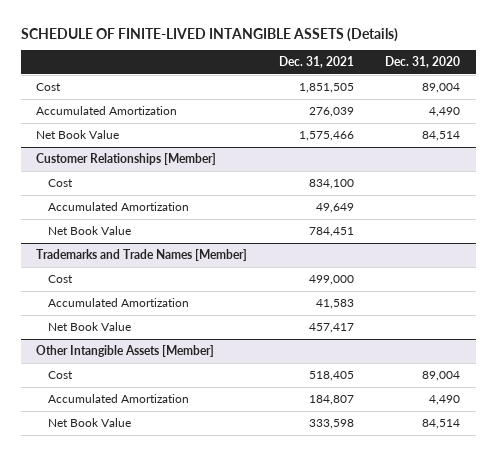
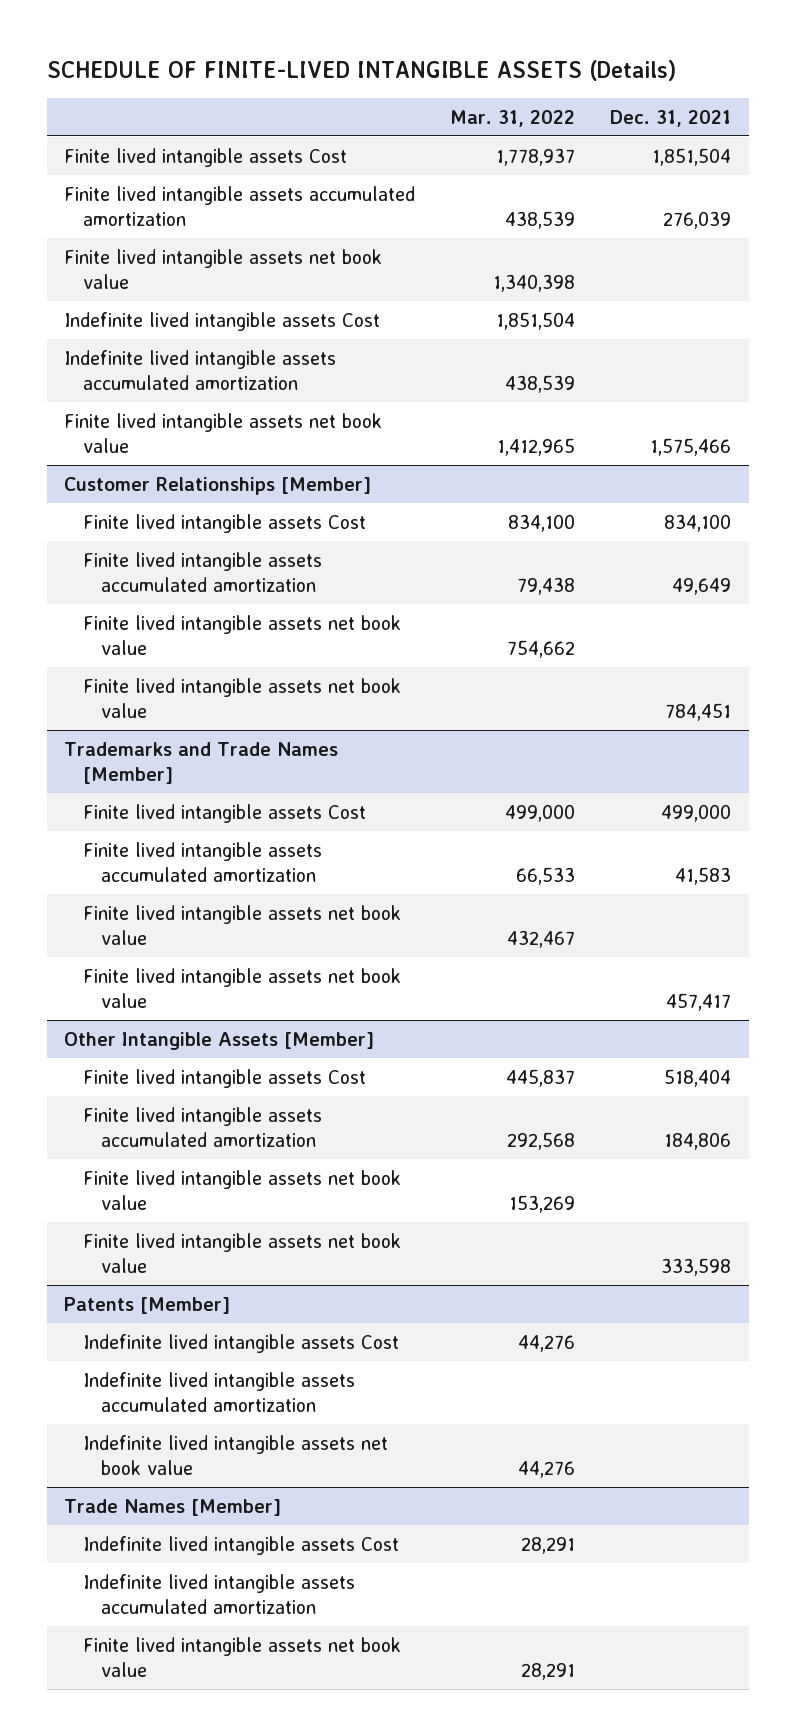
[385,56,461,69] Dec. 31, 2020 -> none
none -> [450,109,576,127] Mar. 31, 2022
[36,82,62,91] Cost -> [64,147,348,167] Finite lived intangible assets Cost
[298,82,354,93] 1,851,505 -> [652,147,732,166] 1,851,504
[36,105,178,115] Accumulated Amortization -> [64,185,416,227] Finite lived intangible assets accumulated amortization
none -> [64,248,383,290] Finite lived intangible assets net book value
none -> [64,311,381,331] Indefinite lived intangible assets Cost
none -> [64,349,337,391] Indefinite lived intangible assets accumulated amortization
[36,129,120,139] Net Book Value -> [64,412,383,454] Finite lived intangible assets net book value
[48,178,74,187] Cost -> [82,513,366,533] Finite lived intangible assets Cost
[48,201,190,211] Accumulated Amortization -> [82,551,322,593] Finite lived intangible assets accumulated amortization
none -> [82,614,401,656] Finite lived intangible assets net book value
[48,225,132,235] Net Book Value -> [82,677,401,719] Finite lived intangible assets net book value
[48,274,74,283] Cost -> [82,803,366,823] Finite lived intangible assets Cost
[48,297,190,307] Accumulated Amortization -> [82,841,322,883] Finite lived intangible assets accumulated amortization
none -> [82,904,401,946] Finite lived intangible assets net book value
[48,321,132,331] Net Book Value -> [82,967,401,1009] Finite lived intangible assets net book value
[48,370,74,379] Cost -> [82,1068,366,1088] Finite lived intangible assets Cost
[308,370,354,381] 518,405 -> [664,1068,732,1087] 518,404
[48,393,190,403] Accumulated Amortization -> [82,1106,322,1148] Finite lived intangible assets accumulated amortization
[308,394,354,405] 184,807 -> [664,1132,732,1151] 184,806
none -> [82,1169,401,1211] Finite lived intangible assets net book value
[48,417,132,427] Net Book Value -> [82,1232,401,1274] Finite lived intangible assets net book value
none -> [64,1296,231,1314] Patents [Member]
none -> [82,1333,399,1353] Indefinite lived intangible assets Cost
none -> [82,1371,355,1413] Indefinite lived intangible assets accumulated amortization
none -> [82,1434,388,1476] Indefinite lived intangible assets net book value
none -> [64,1498,282,1516] Trade Names [Member]
none -> [82,1535,399,1555] Indefinite lived intangible assets Cost
none -> [82,1573,355,1615] Indefinite lived intangible assets accumulated amortization
none -> [82,1636,401,1678] Finite lived intangible assets net book value

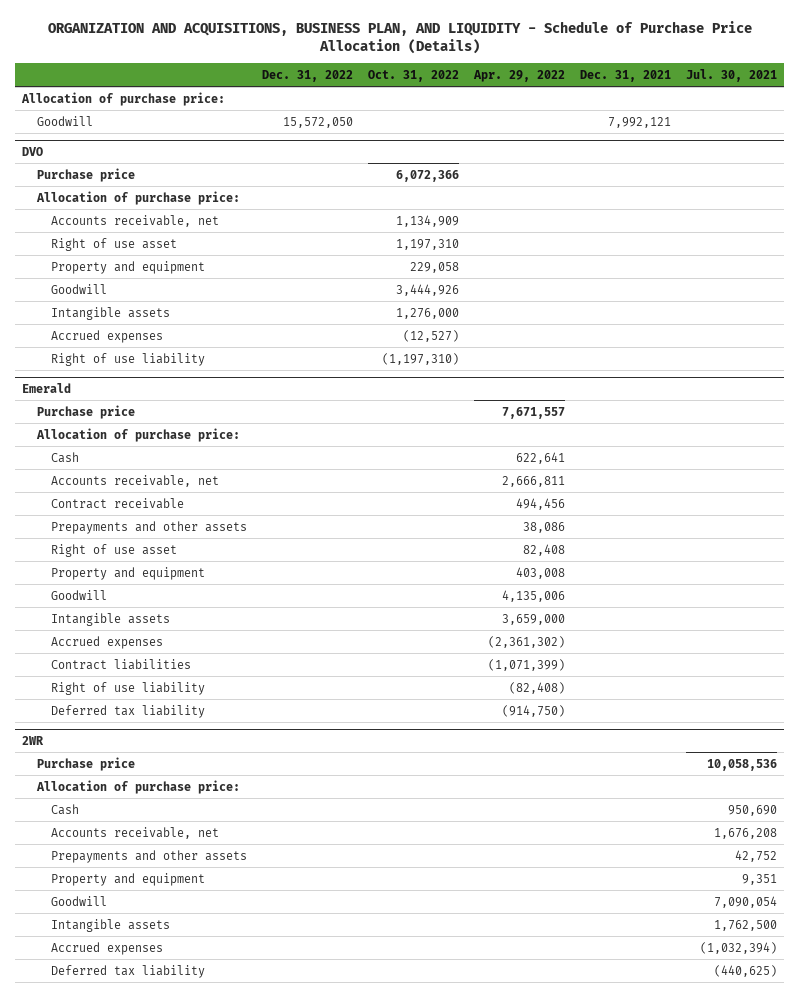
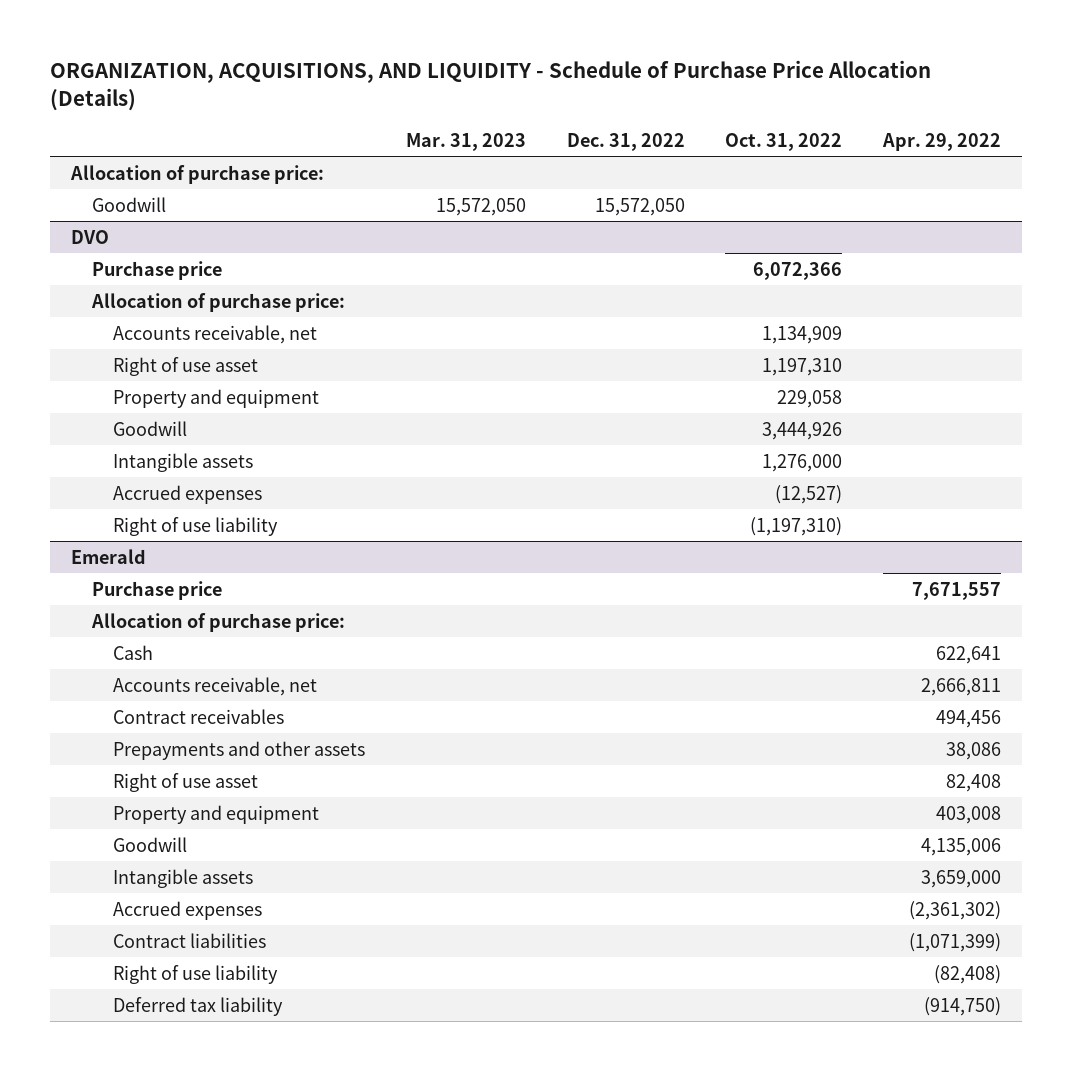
[47,21,752,55] ORGANIZATION AND ACQUISITIONS, BUSINESS PLAN, AND LIQUIDITY - Schedule of Purchase Price Allocation (Details) -> [50,60,932,112] ORGANIZATION, ACQUISITIONS, AND LIQUIDITY - Schedule of Purchase Price Allocation (Details)
[579,69,671,82] Dec. 31, 2021 -> none
[685,68,777,82] Jul. 30, 2021 -> none
none -> [405,132,526,151] Mar. 31, 2023
[50,497,184,509] Contract receivable -> [113,708,285,724] Contract receivables
[22,735,45,745] 2WR -> none
[36,756,135,771] Purchase price -> none
[35,779,240,794] Allocation of purchase price: -> none
[50,803,79,815] Cash -> none
[50,826,219,839] Accounts receivable, net -> none
[50,849,247,863] Prepayments and other assets -> none
[50,872,205,886] Property and equipment -> none
[50,895,107,906] Goodwill -> none
[50,918,170,932] Intangible assets -> none
[50,941,163,955] Accrued expenses -> none
[50,964,205,978] Deferred tax liability -> none

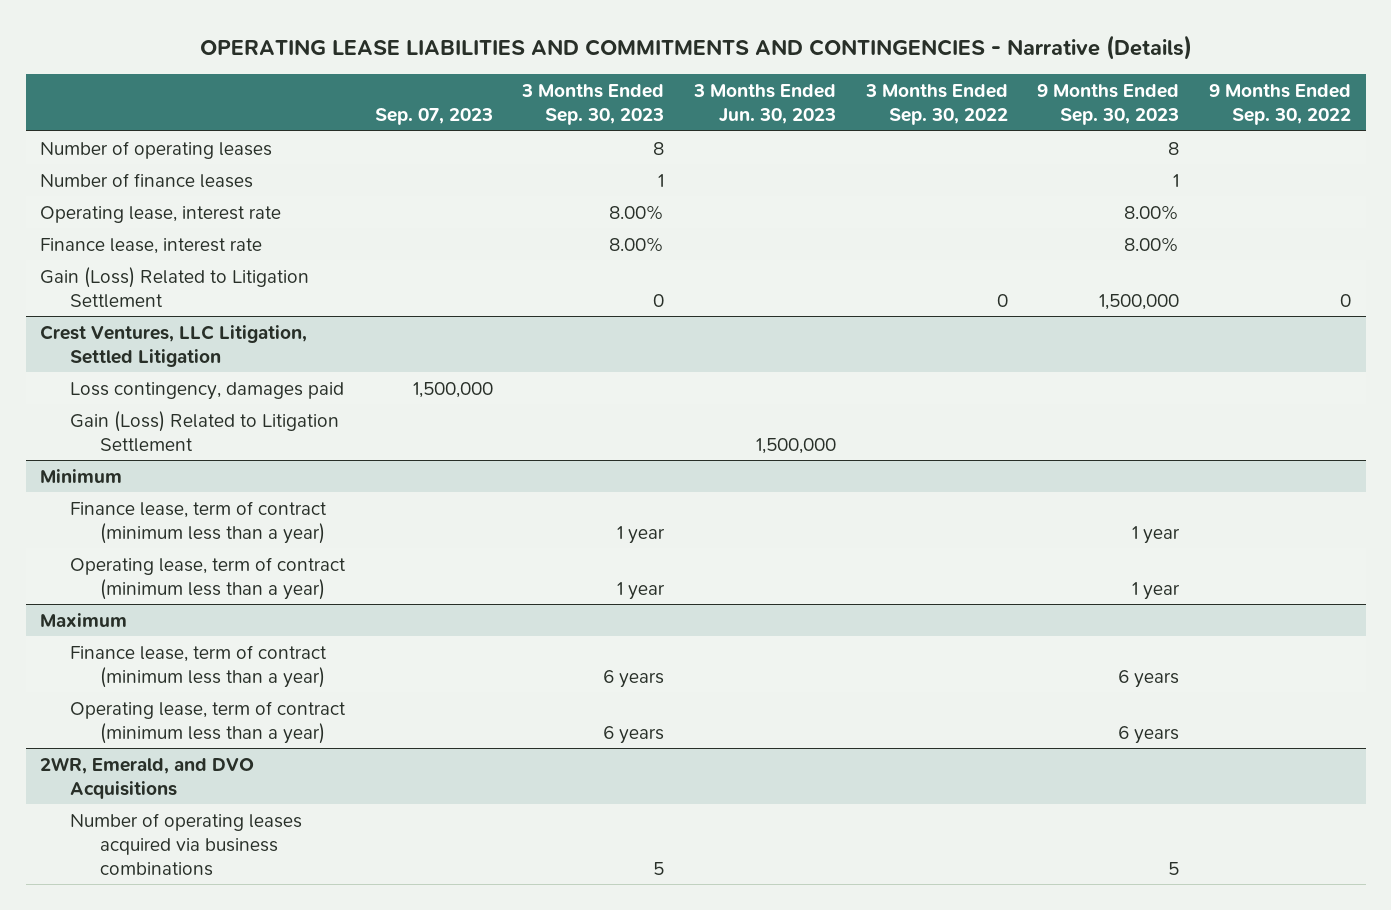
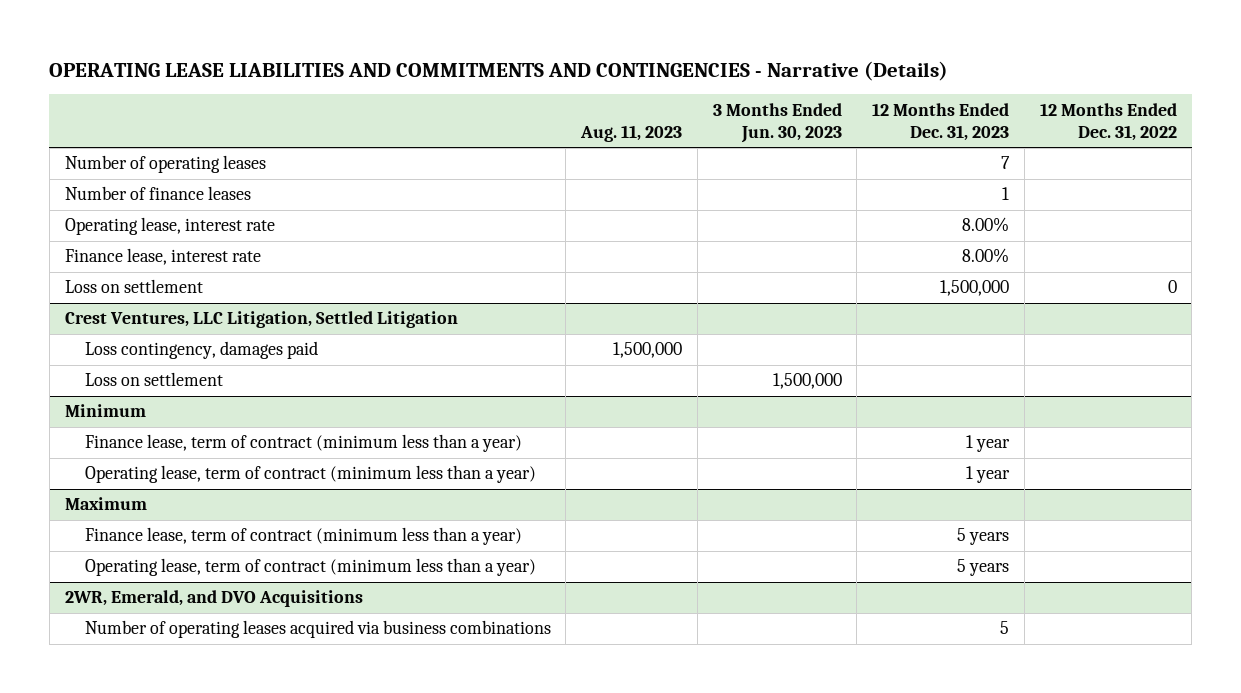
[374,107,493,125] Sep. 07, 2023 -> none
[521,83,665,125] 3 Months Ended Sep. 30, 2023 -> none
[864,83,1008,125] 3 Months Ended Sep. 30, 2022 -> none
[1037,83,1180,125] 9 Months Ended Sep. 30, 2023 -> none
[1208,83,1351,125] 9 Months Ended Sep. 30, 2022 -> none
none -> [580,124,683,142] Aug. 11, 2023
none -> [872,102,1010,141] 12 Months Ended Dec. 31, 2023
none -> [1039,102,1177,141] 12 Months Ended Dec. 31, 2022
[40,266,310,308] Gain (Loss) Related to Litigation Settlement -> [64,279,203,294] Loss on settlement
[70,410,340,452] Gain (Loss) Related to Litigation Settlement -> [84,372,223,387] Loss on settlement

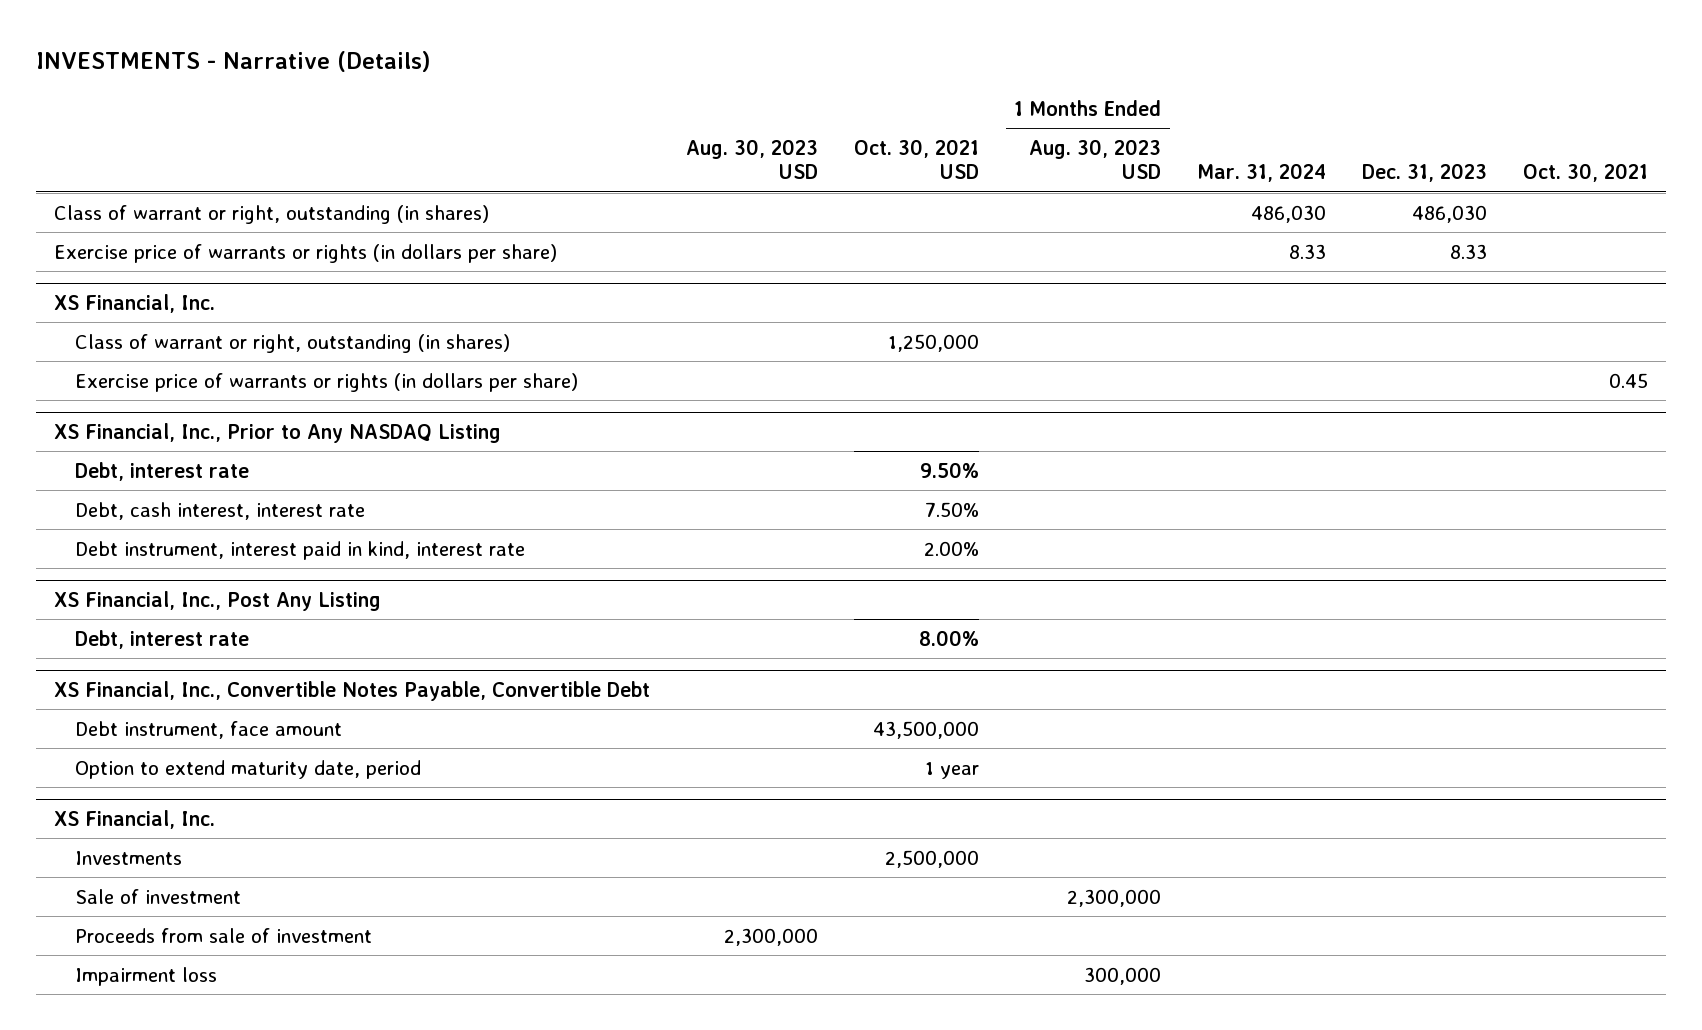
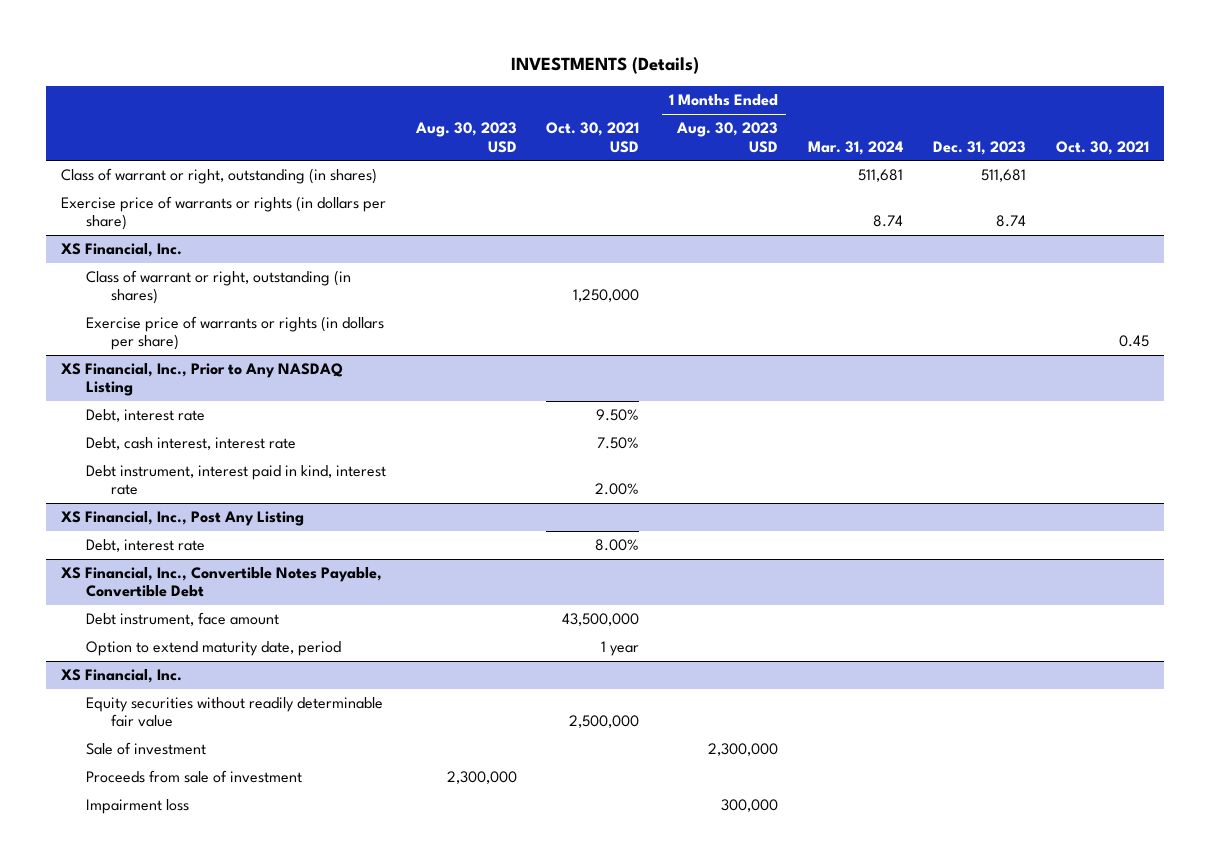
[36,50,432,72] INVESTMENTS - Narrative (Details) -> [510,57,699,75] INVESTMENTS (Details)
[1251,204,1327,223] 486,030 -> [858,169,904,183] 511,681
[1412,204,1488,223] 486,030 -> [980,169,1026,183] 511,681
[1289,243,1327,259] 8.33 -> [873,215,904,228] 8.74
[1450,243,1488,259] 8.33 -> [995,215,1026,228] 8.74
[74,850,182,865] Investments -> [85,697,383,728] Equity securities without readily determinable fair value

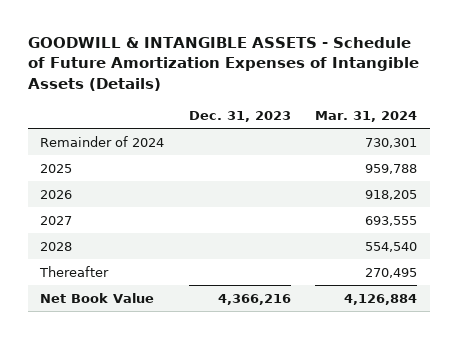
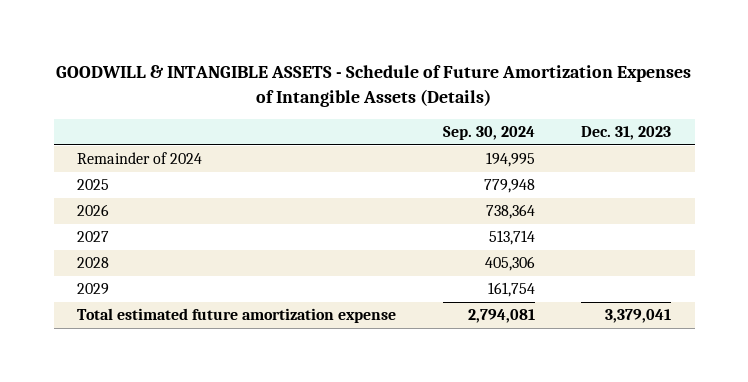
[315,110,418,122] Mar. 31, 2024 -> none
none -> [442,126,535,141] Sep. 30, 2024
[38,265,109,277] Thereafter -> none
[39,292,154,303] Net Book Value -> none
none -> [77,283,110,296] 2029
none -> [77,308,397,324] Total estimated future amortization expense

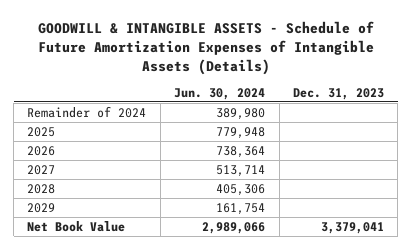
[442,126,535,141] Sep. 30, 2024 -> none
none -> [174,87,266,100] Jun. 30, 2024
[77,308,397,324] Total estimated future amortization expense -> [27,220,126,232] Net Book Value

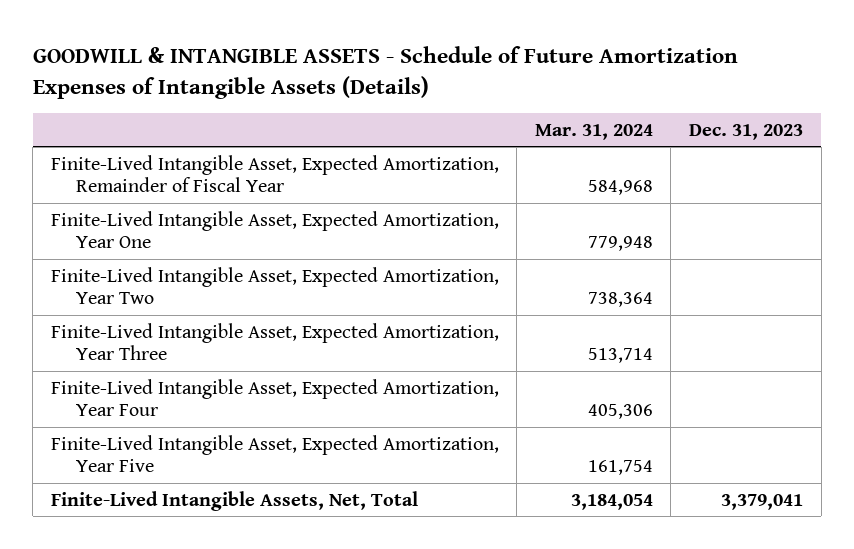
[174,87,266,100] Jun. 30, 2024 -> none
none -> [534,123,653,140] Mar. 31, 2024
[27,202,56,213] 2029 -> none
none -> [50,154,499,193] Finite-Lived Intangible Asset, Expected Amortization, Remainder of Fiscal Year
[27,105,147,118] Remainder of 2024 -> [50,210,499,249] Finite-Lived Intangible Asset, Expected Amortization, Year One
[27,126,56,137] 2025 -> [50,266,499,305] Finite-Lived Intangible Asset, Expected Amortization, Year Two
[27,145,56,156] 2026 -> [50,322,499,361] Finite-Lived Intangible Asset, Expected Amortization, Year Three
[27,164,56,175] 2027 -> [50,378,499,417] Finite-Lived Intangible Asset, Expected Amortization, Year Four
[27,183,56,194] 2028 -> [50,434,499,473] Finite-Lived Intangible Asset, Expected Amortization, Year Five
[27,220,126,232] Net Book Value -> [50,490,418,511] Finite-Lived Intangible Assets, Net, Total

